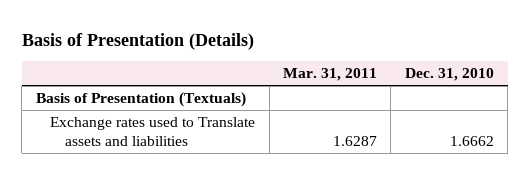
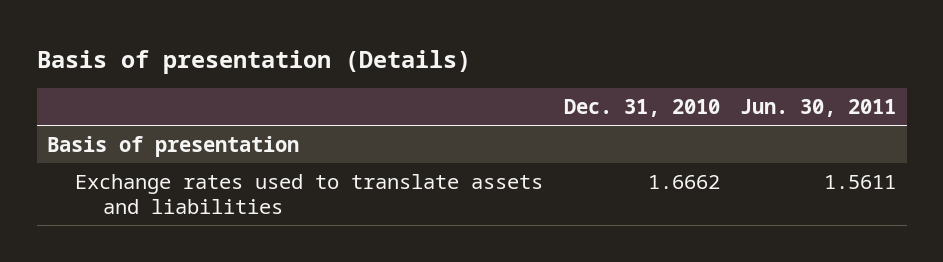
[21,32,254,50] Basis of Presentation (Details) -> [36,50,471,75] Basis of presentation (Details)
[282,68,377,82] Mar. 31, 2011 -> none
none -> [740,99,897,118] Jun. 30, 2011
[35,91,246,107] Basis of Presentation (Textuals) -> [46,135,299,157] Basis of presentation
[50,116,256,147] Exchange rates used to Translate assets and liabilities -> [74,173,543,215] Exchange rates used to translate assets and liabilities

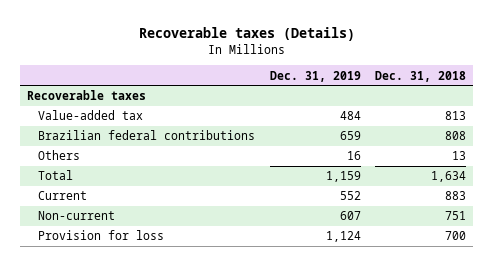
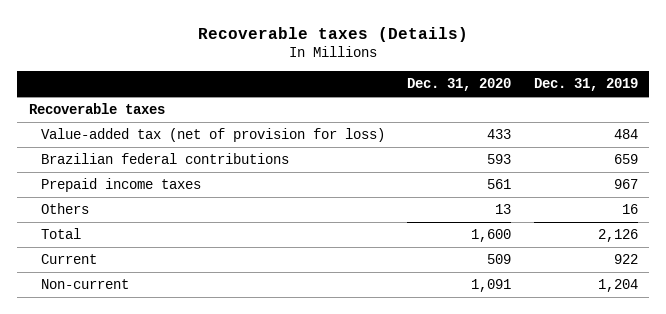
[375,70,467,82] Dec. 31, 2018 -> none
none -> [407,78,512,92] Dec. 31, 2020
[38,110,144,121] Value-added tax -> [40,128,385,143] Value-added tax (net of provision for loss)
none -> [40,178,201,193] Prepaid income taxes
[38,230,165,241] Provision for loss -> none
[325,171,361,183] 1,159 -> [597,229,638,243] 2,126
[339,191,361,201] 552 -> [613,254,638,265] 922
[339,211,361,221] 607 -> [597,279,638,293] 1,204

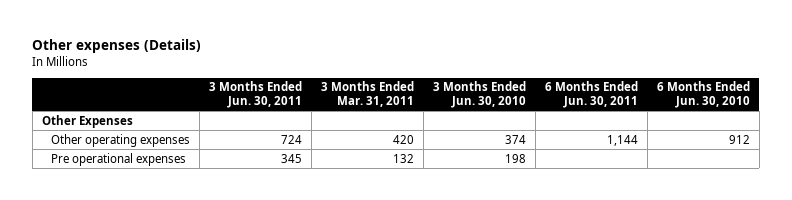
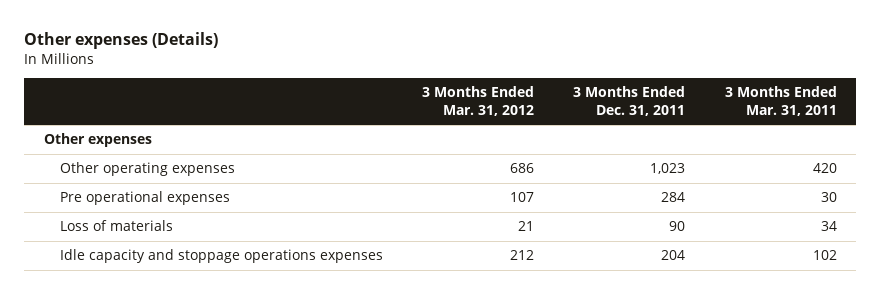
[209,81,303,108] 3 Months Ended Jun. 30, 2011 -> none
[433,81,527,108] 3 Months Ended Jun. 30, 2010 -> none
[544,81,638,108] 6 Months Ended Jun. 30, 2011 -> none
[656,81,750,108] 6 Months Ended Jun. 30, 2010 -> none
none -> [421,86,534,116] 3 Months Ended Mar. 31, 2012
none -> [573,86,686,116] 3 Months Ended Dec. 31, 2011
[41,114,133,128] Other Expenses -> [43,133,152,148] Other expenses
[393,153,415,163] 132 -> [820,192,837,203] 30
none -> [59,220,173,232] Loss of materials
none -> [59,249,383,264] Idle capacity and stoppage operations expenses

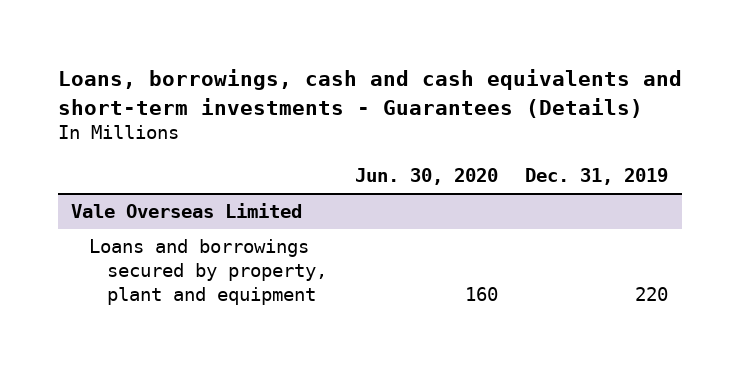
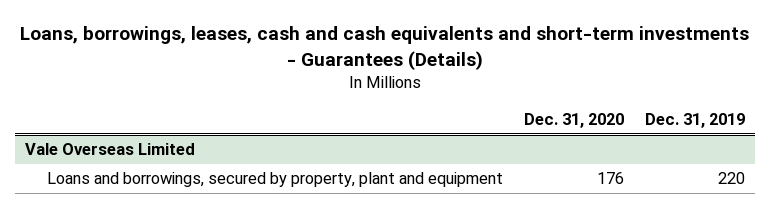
[57,69,682,118] Loans, borrowings, cash and cash equivalents and short-term investments - Guarantees (Details) -> [19,26,749,70] Loans, borrowings, leases, cash and cash equivalents and short-term investments - Guarantees (Details)
[354,168,498,186] Jun. 30, 2020 -> none
none -> [523,112,624,128] Dec. 31, 2020
[89,239,328,305] Loans and borrowings secured by property, plant and equipment -> [47,172,504,188] Loans and borrowings, secured by property, plant and equipment

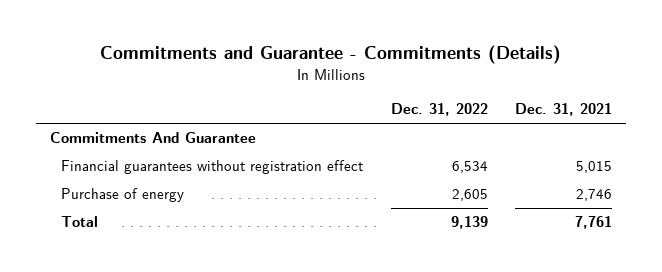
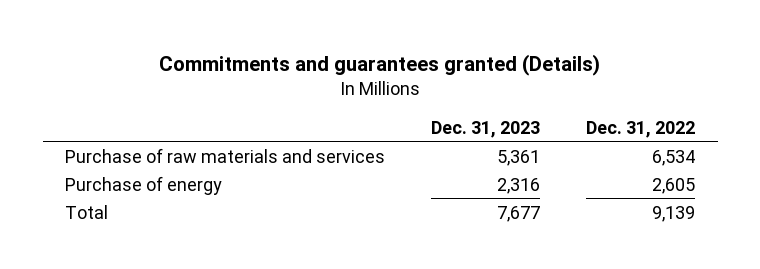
[100,45,562,65] Commitments and Guarantee - Commitments (Details) -> [159,53,601,76] Commitments and guarantees granted (Details)
[515,103,613,117] Dec. 31, 2021 -> none
none -> [431,120,541,138] Dec. 31, 2023
[49,132,256,144] Commitments And Guarantee -> none
[61,160,364,175] Financial guarantees without registration effect -> [65,147,386,163] Purchase of raw materials and services

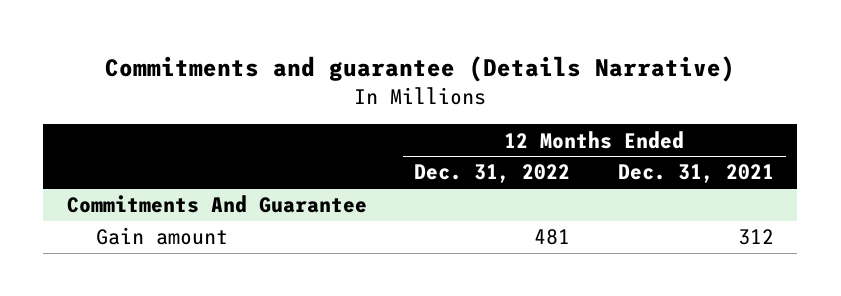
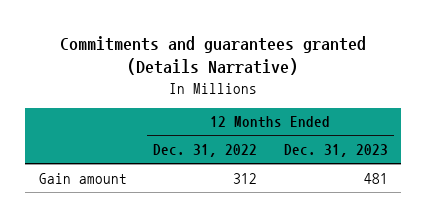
[105,55,736,82] Commitments and guarantee (Details Narrative) -> [60,35,367,76] Commitments and guarantees granted (Details Narrative)
[617,164,774,184] Dec. 31, 2021 -> none
none -> [283,143,388,157] Dec. 31, 2023
[67,195,368,214] Commitments And Guarantee -> none
[534,229,571,246] 481 -> [233,172,258,184] 312

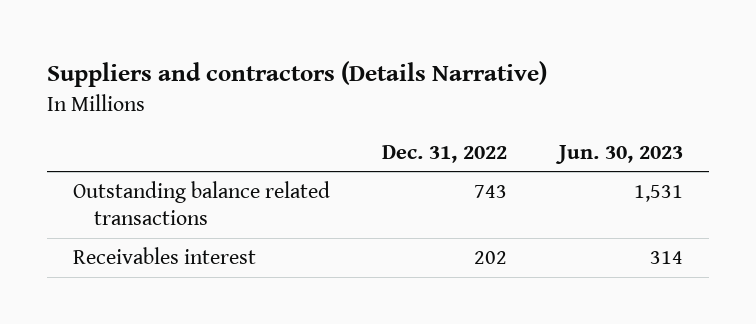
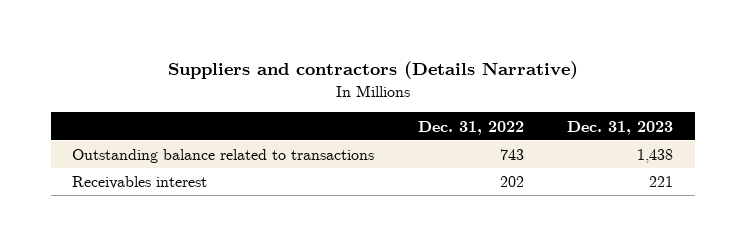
[555,144,684,164] Jun. 30, 2023 -> none
none -> [567,120,674,135] Dec. 31, 2023
[73,181,331,225] Outstanding balance related transactions -> [72,149,375,164] Outstanding balance related to transactions

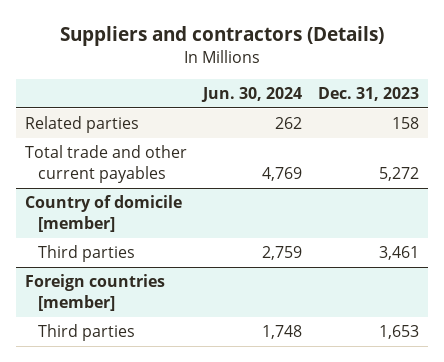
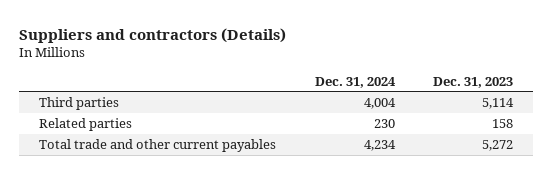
[201,86,303,102] Jun. 30, 2024 -> none
none -> [314,76,396,88] Dec. 31, 2024
none -> [38,97,119,111] Third parties
[24,195,182,232] Country of domicile [member] -> none
[37,245,135,263] Third parties -> none
[24,274,165,311] Foreign countries [member] -> none
[37,324,135,342] Third parties -> none

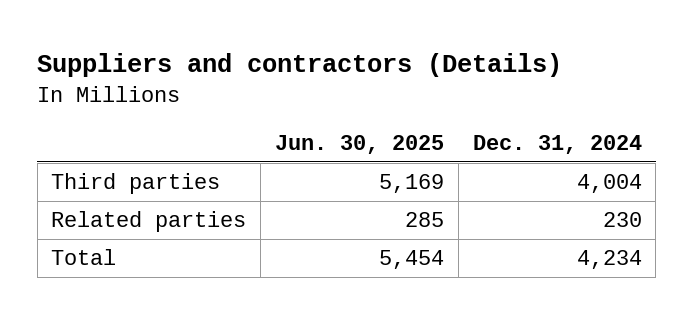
[433,76,514,88] Dec. 31, 2023 -> none
none -> [275,135,445,155] Jun. 30, 2025
[38,139,276,153] Total trade and other current payables -> [51,249,117,266] Total

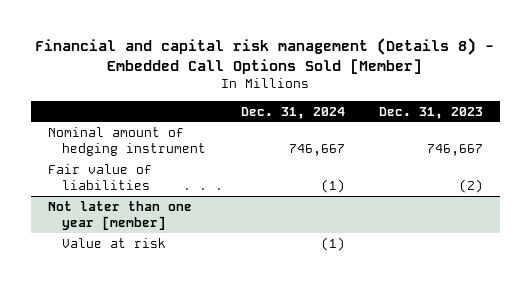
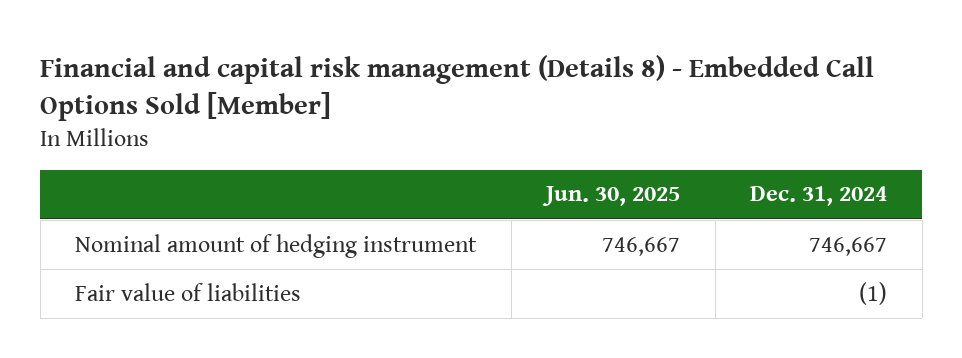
[379,106,484,119] Dec. 31, 2023 -> none
none -> [542,186,681,207] Jun. 30, 2025
[47,200,192,231] Not later than one year [member] -> none
[62,237,167,248] Value at risk -> none

